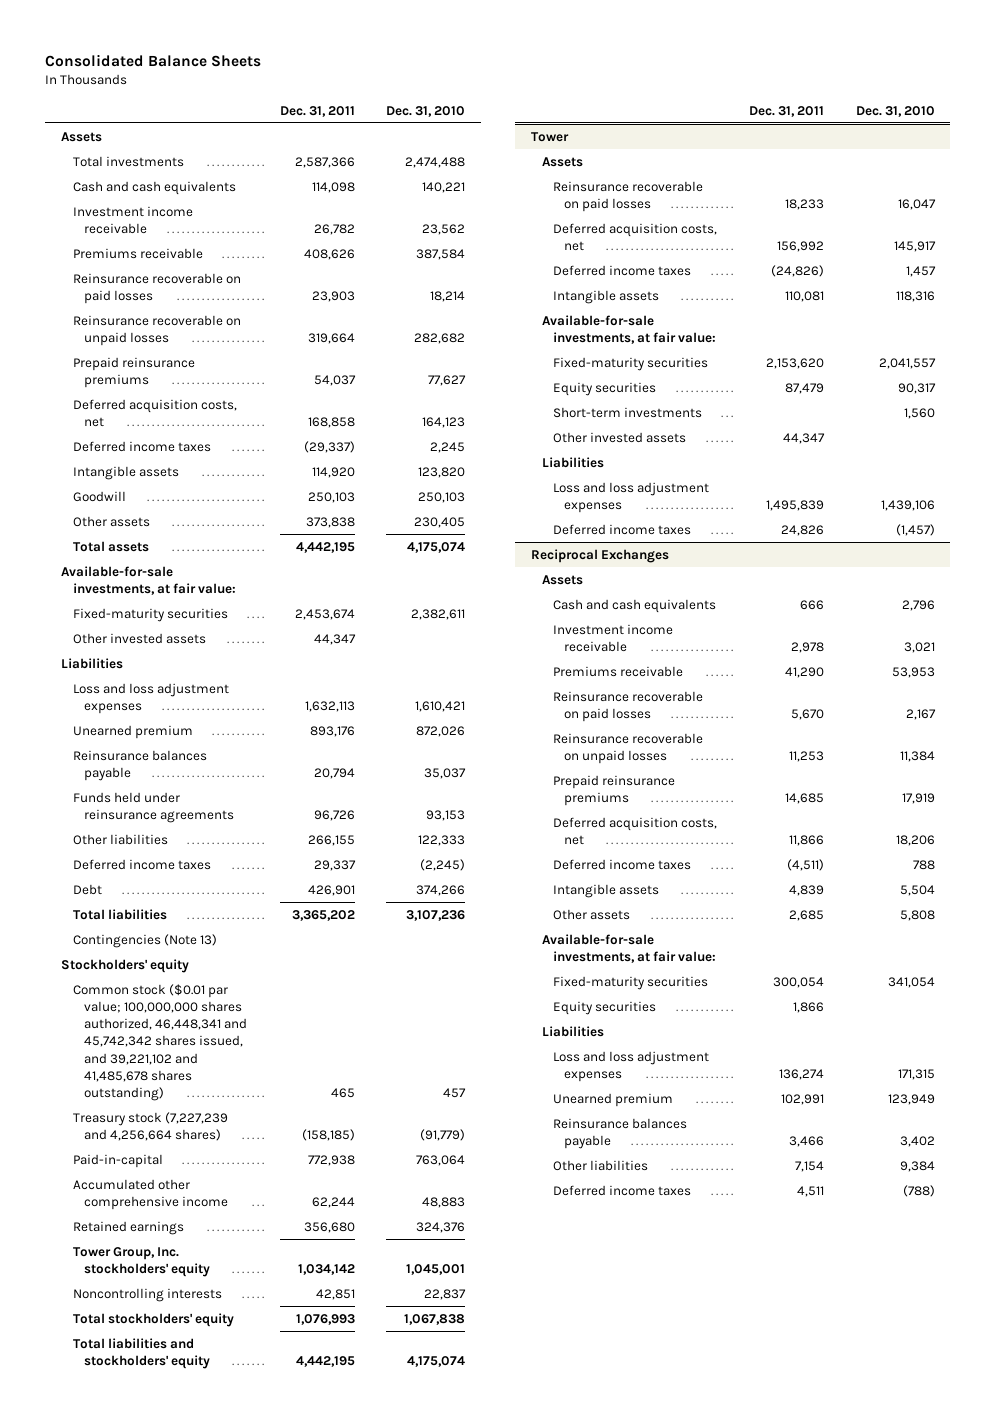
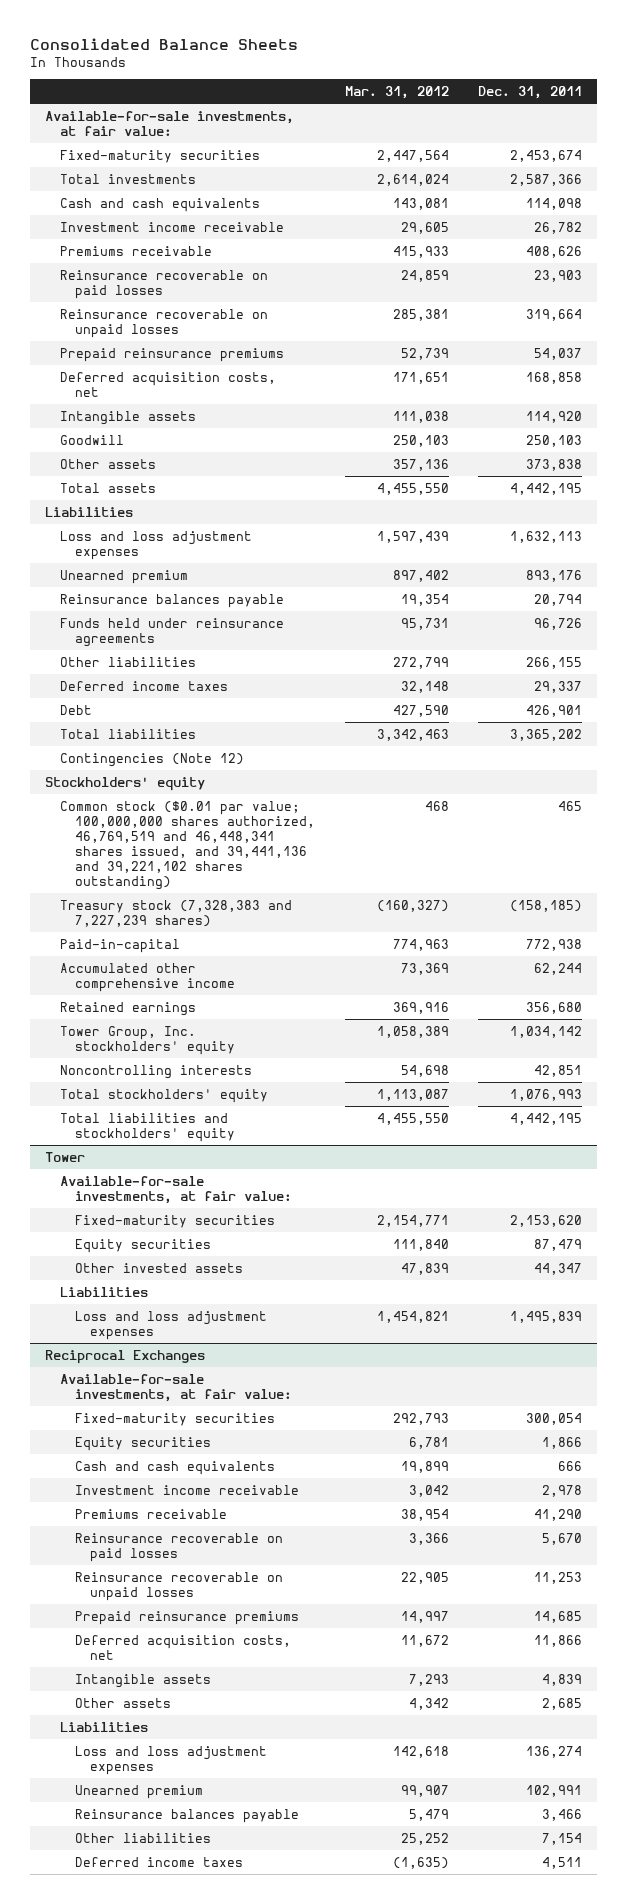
[386,105,466,117] Dec. 31, 2010 -> none
none -> [344,86,449,100] Mar. 31, 2012
[61,131,103,142] Assets -> none
[61,565,236,596] Available-for-sale investments, at fair value: -> [45,110,295,136] Available-for-sale investments, at fair value:
[72,607,228,622] Fixed-maturity securities -> [60,149,261,163] Fixed-maturity securities
[72,440,211,452] Deferred income taxes -> none
[72,632,206,644] Other invested assets -> none
[72,933,217,948] Contingencies (Note 13) -> [60,752,245,767] Contingencies (Note 12)
[72,983,247,1102] Common stock ($0.01 par value; 100,000,000 shares authorized, 46,448,341 and 45,742,342 shares issued, and 39,221,102 and 41,485,678 shares outstanding) -> [60,800,315,890] Common stock ($0.01 par value; 100,000,000 shares authorized, 46,769,519 and 46,448,341 shares issued, and 39,441,136 and 39,221,102 shares outstanding)
[72,1111,228,1142] Treasury stock (7,227,239 and 4,256,664 shares) -> [60,899,293,927] Treasury stock (7,328,383 and 7,227,239 shares)
[541,156,583,167] Assets -> none
[553,180,704,213] Reinsurance recoverable on paid losses -> none
[553,222,718,252] Deferred acquisition costs, net -> none
[553,264,692,276] Deferred income taxes -> none
[553,289,660,304] Intangible assets -> none
[553,406,703,418] Short-term investments -> none
[553,523,692,535] Deferred income taxes -> none
[541,574,583,585] Assets -> none
[541,933,717,964] Available-for-sale investments, at fair value: -> [60,1373,292,1402] Available-for-sale investments, at fair value:
[553,975,709,990] Fixed-maturity securities -> [74,1412,275,1426] Fixed-maturity securities
[553,1000,657,1015] Equity securities -> [74,1436,211,1451] Equity securities
[553,858,692,870] Deferred income taxes -> none

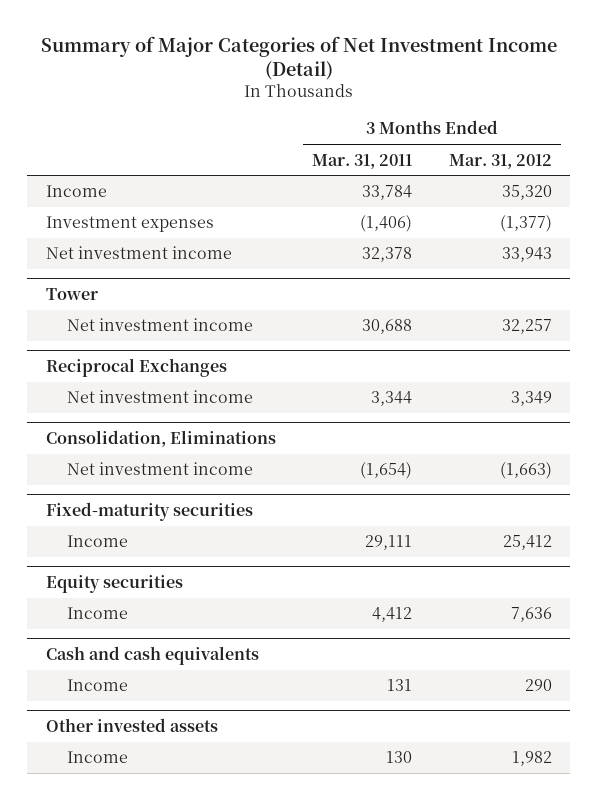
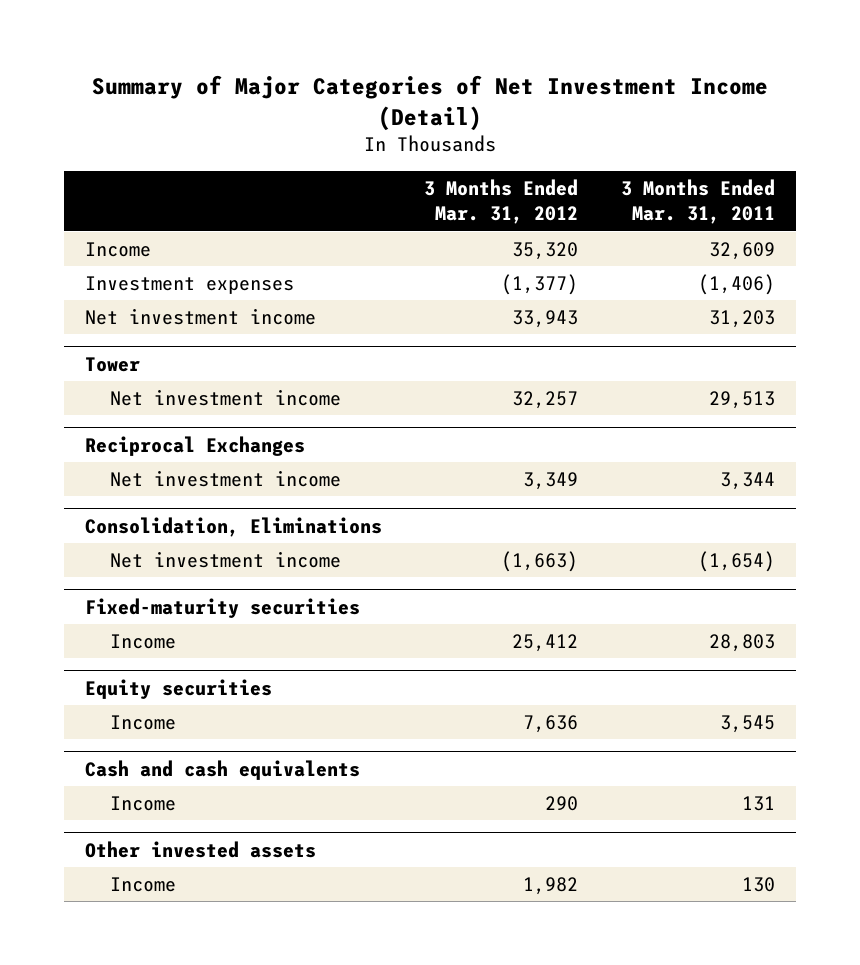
[362,185,413,201] 33,784 -> [708,241,775,260] 32,609
[362,247,413,263] 32,378 -> [708,309,775,328] 31,203
[362,319,413,335] 30,688 -> [708,390,775,409] 29,513
[365,535,413,551] 29,111 -> [708,633,775,652] 28,803
[372,607,413,623] 4,412 -> [719,714,775,733] 3,545

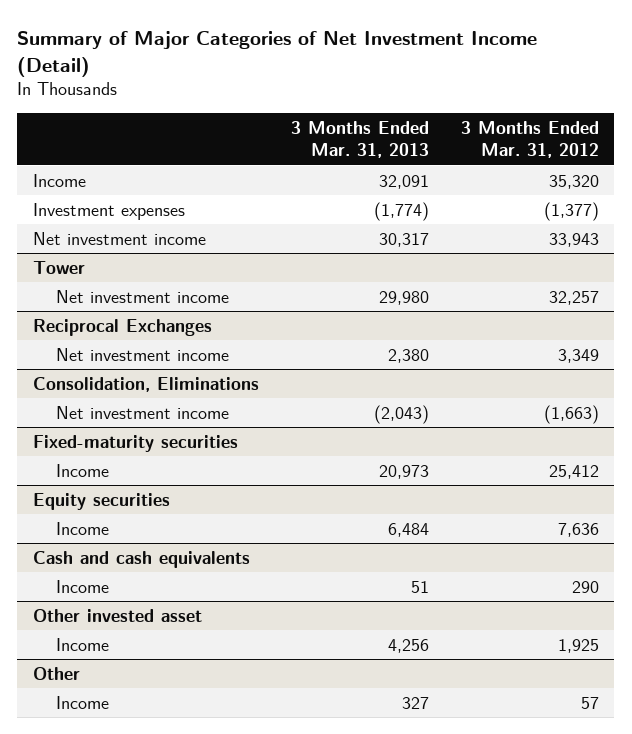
[620,179,775,225] 3 Months Ended Mar. 31, 2011 -> none
none -> [290,120,429,159] 3 Months Ended Mar. 31, 2013
[84,840,316,858] Other invested assets -> [33,608,203,622] Other invested asset
[523,876,579,895] 1,982 -> [557,638,599,653] 1,925
none -> [33,666,81,680] Other
none -> [55,695,109,709] Income

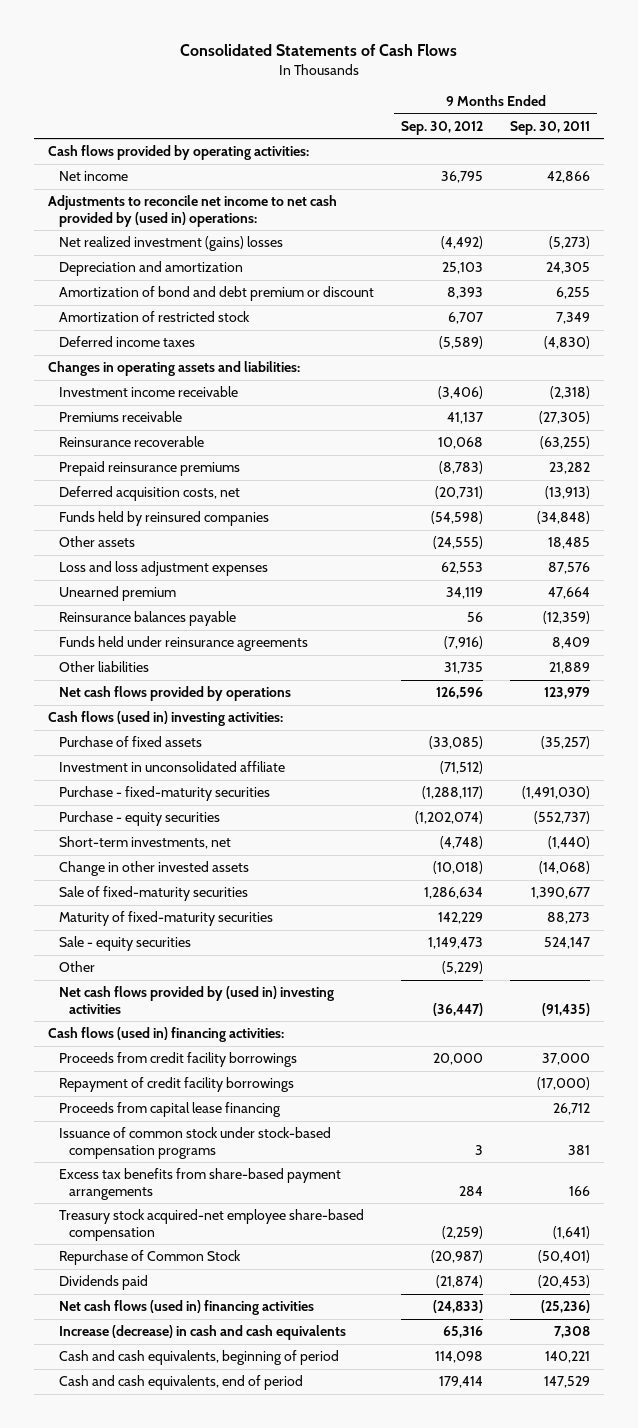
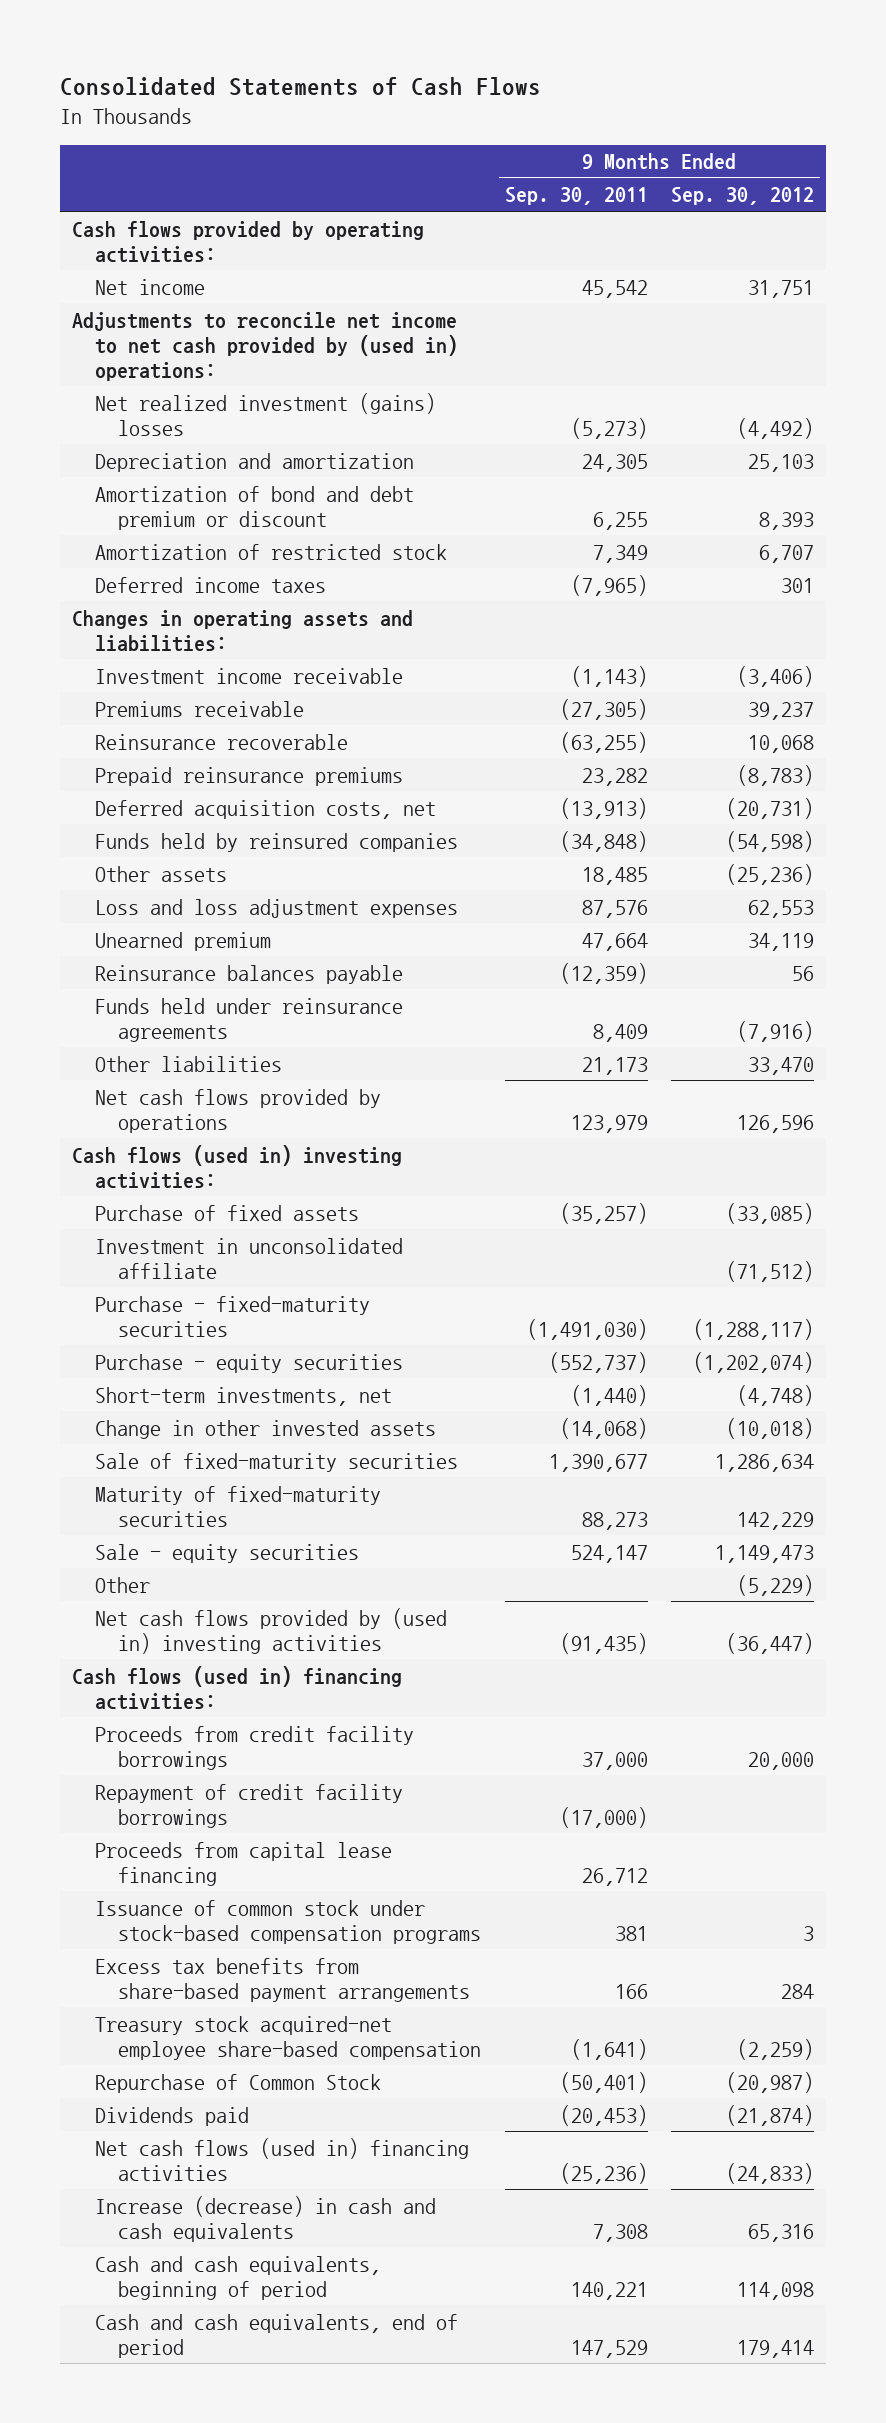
[440,171,483,184] 36,795 -> [748,279,815,298] 31,751
[547,171,591,184] 42,866 -> [581,279,648,298] 45,542
[438,336,483,350] (5,589) -> [781,577,815,593] 301
[544,336,591,350] (4,830) -> [570,574,648,596] (7,965)
[550,386,591,400] (2,318) -> [570,665,648,687] (1,143)
[446,412,483,425] 41,137 -> [748,701,815,720] 39,237
[432,536,483,550] (24,555) -> [726,863,815,885] (25,236)
[443,662,483,675] 31,735 -> [748,1056,815,1075] 33,470
[549,662,591,675] 21,889 -> [581,1056,648,1075] 21,173

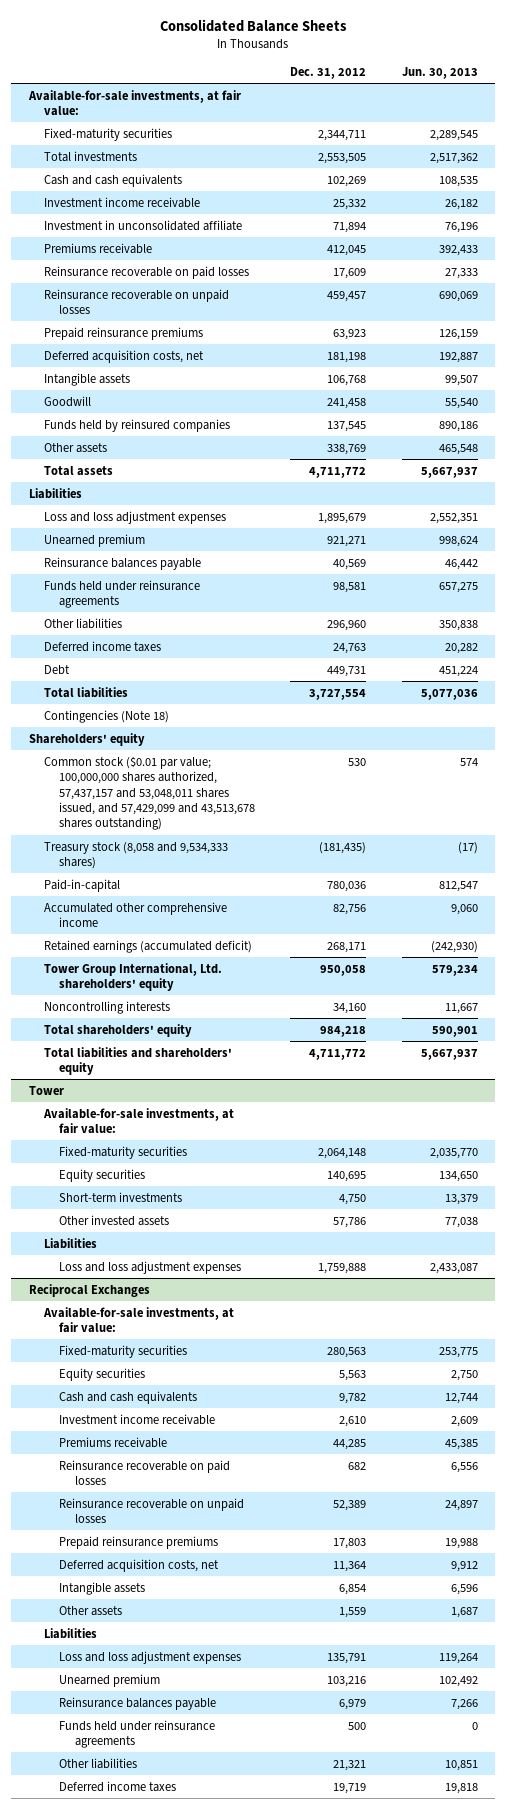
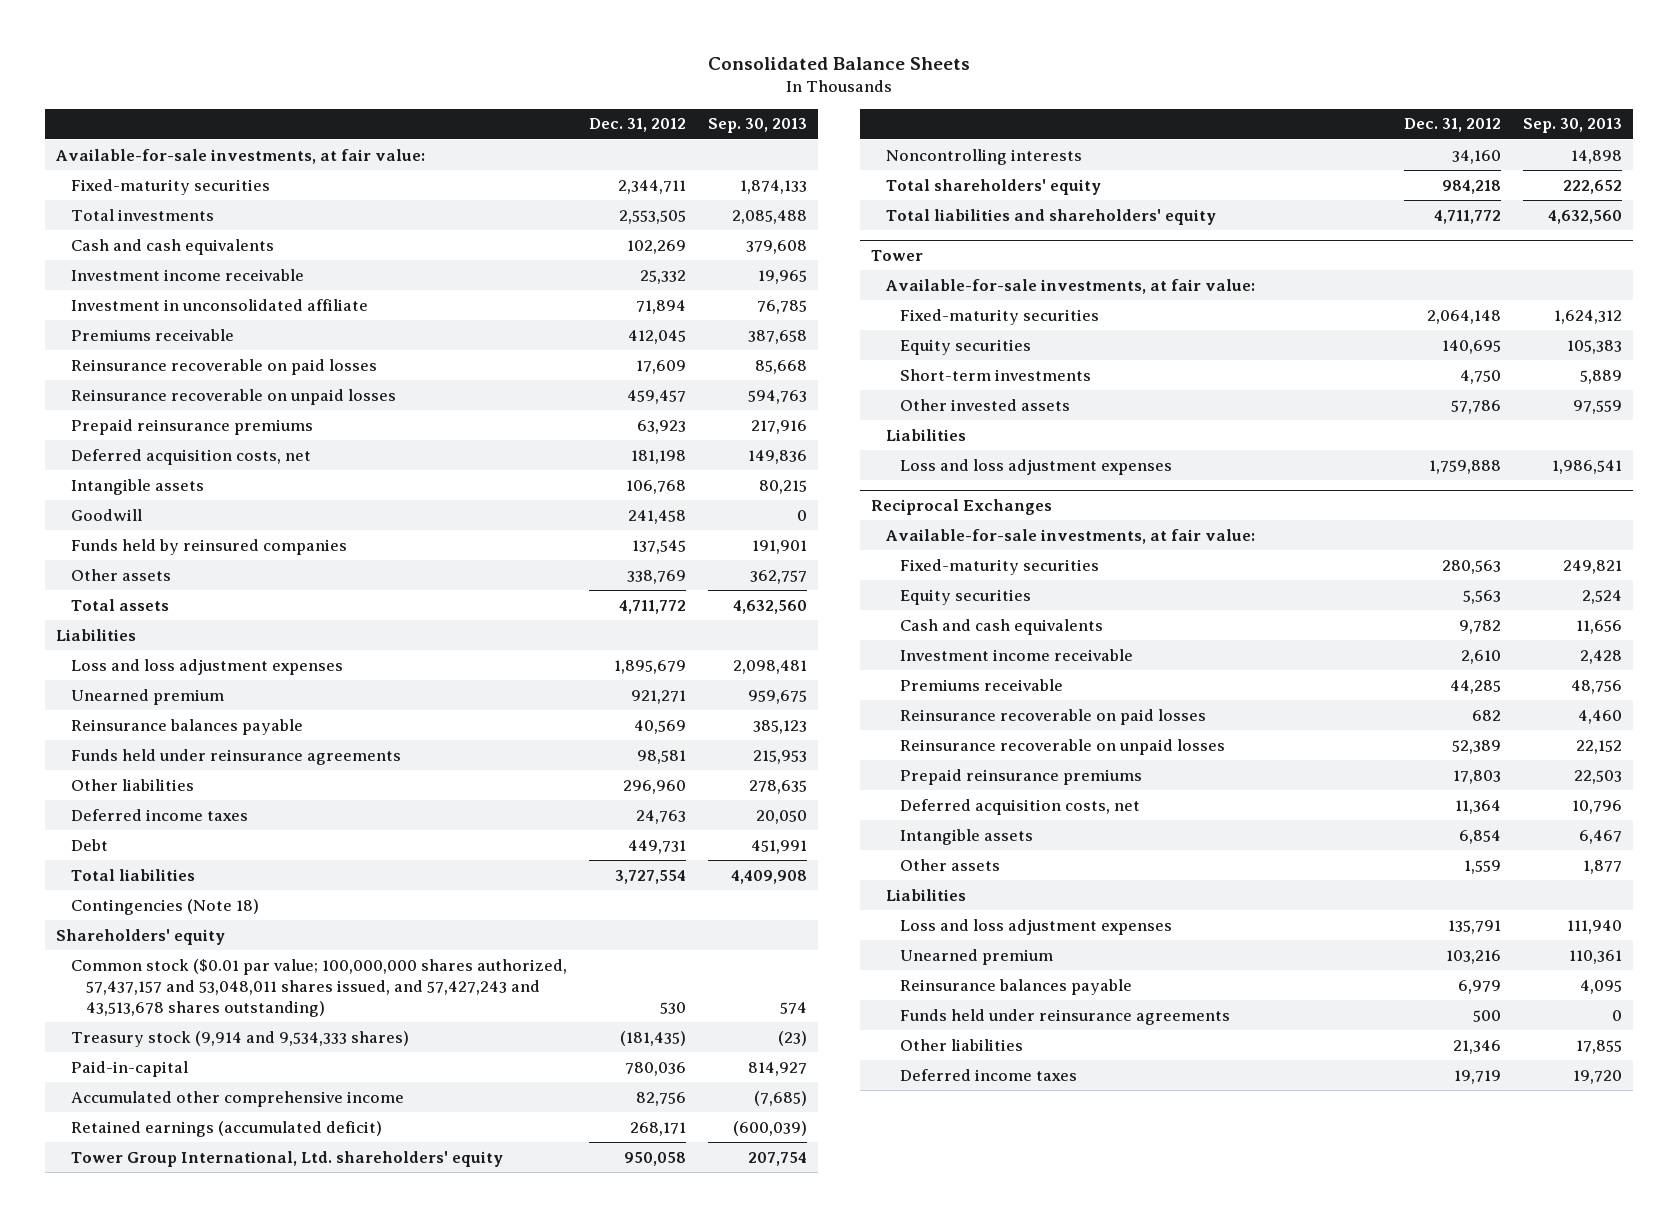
[401,66,478,79] Jun. 30, 2013 -> none
none -> [708,118,808,134] Sep. 30, 2013
[44,755,256,831] Common stock ($0.01 par value; 100,000,000 shares authorized, 57,437,157 and 53,048,011 shares issued, and 57,429,099 and 43,513,678 shares outstanding) -> [70,958,567,1017] Common stock ($0.01 par value; 100,000,000 shares authorized, 57,437,157 and 53,048,011 shares issued, and 57,427,243 and 43,513,678 shares outstanding)
[44,841,229,870] Treasury stock (8,058 and 9,534,333 shares) -> [70,1030,409,1047] Treasury stock (9,914 and 9,534,333 shares)
[333,1759,367,1771] 21,321 -> [1452,1039,1501,1054] 21,346

